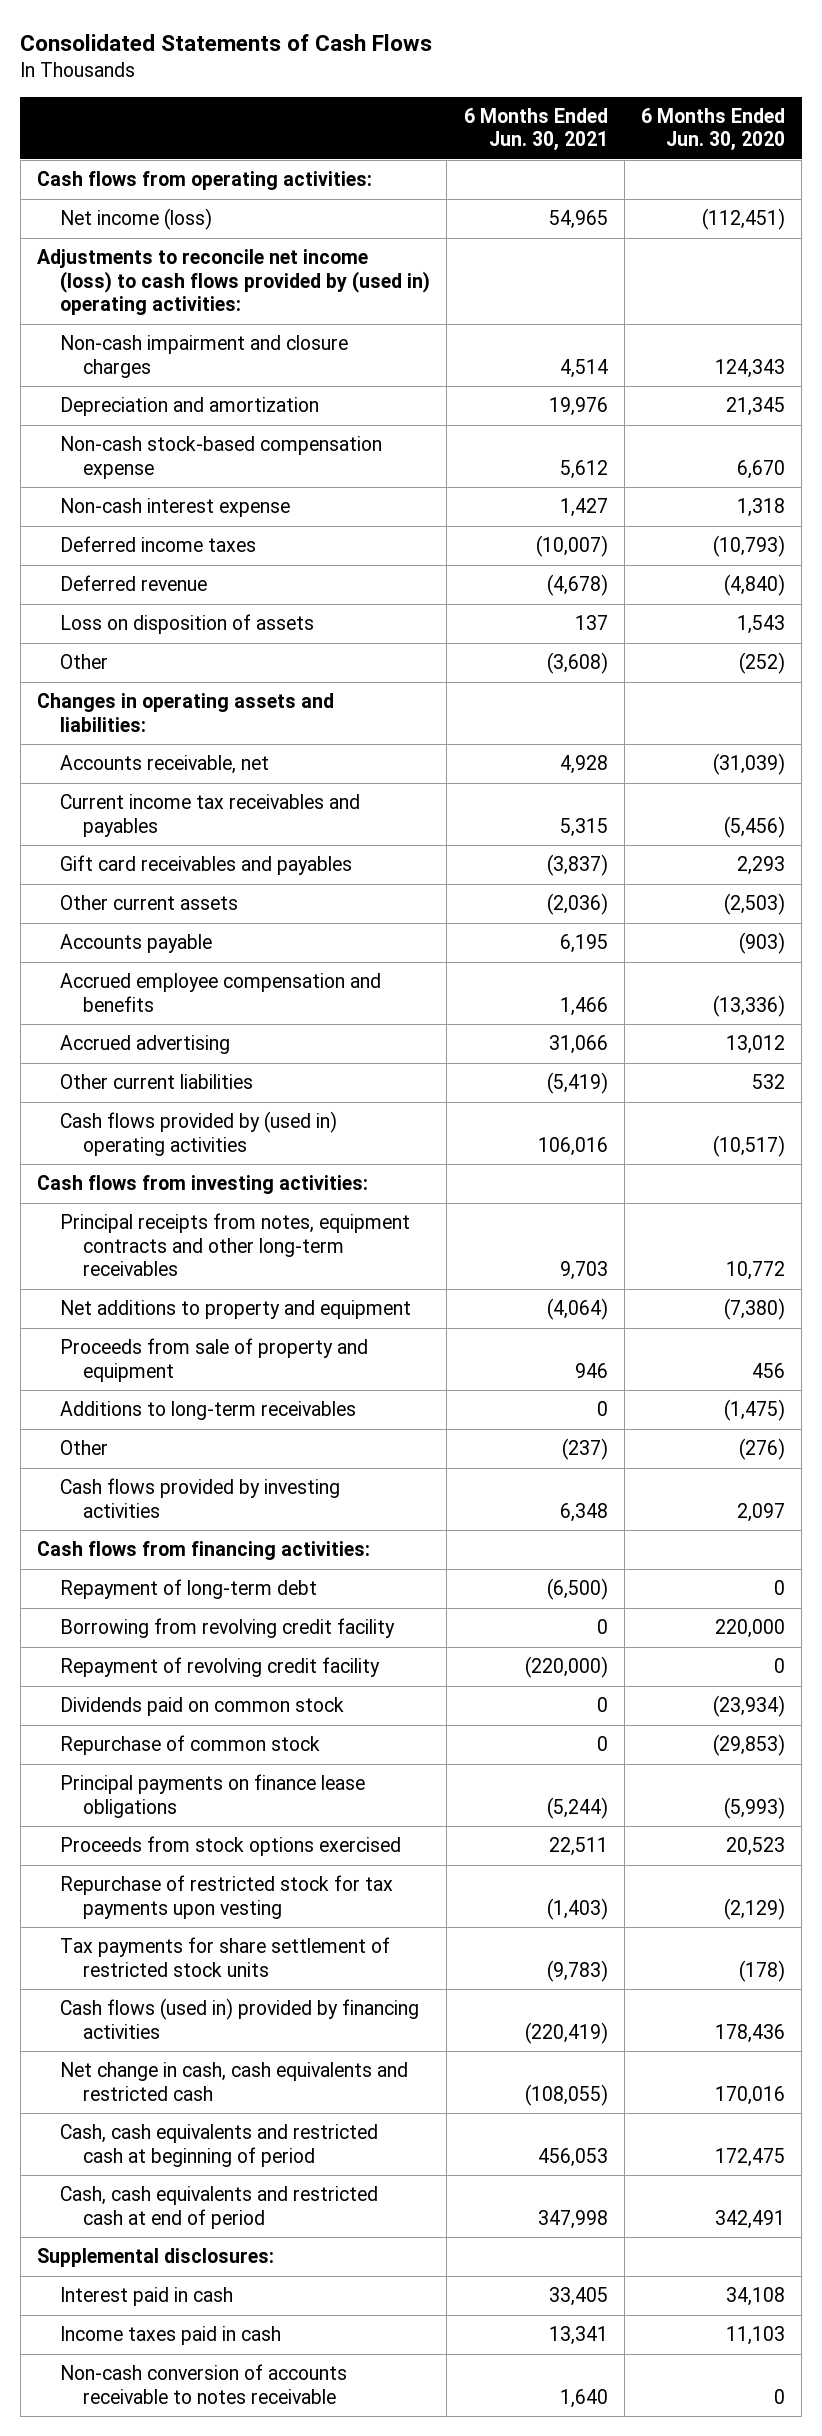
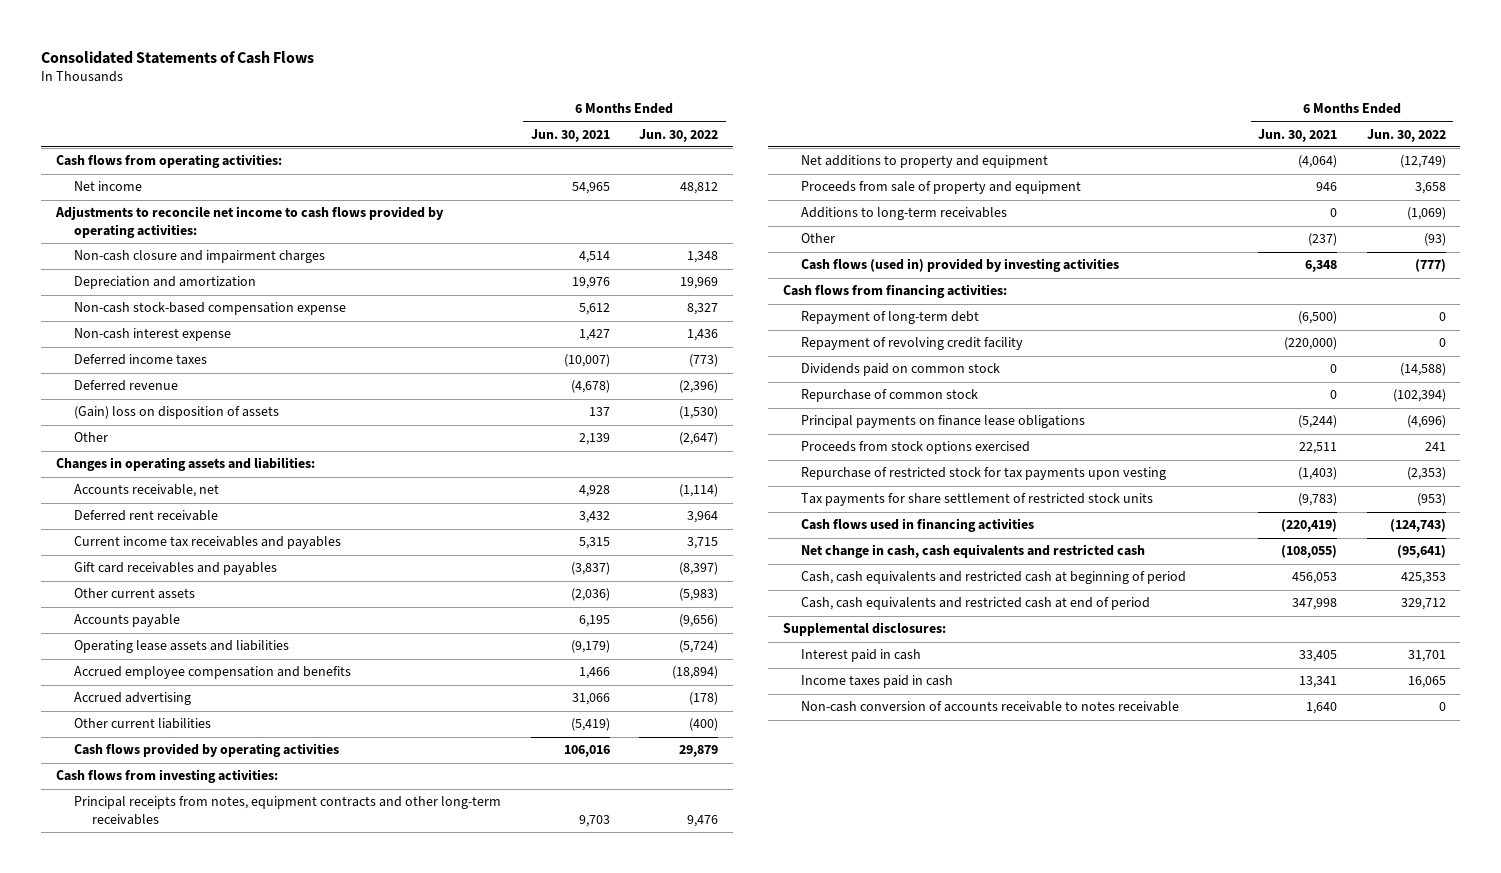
[641,107,786,152] 6 Months Ended Jun. 30, 2020 -> none
none -> [639,128,719,142] Jun. 30, 2022
[60,208,213,231] Net income (loss) -> [73,181,142,192] Net income
[37,249,431,316] Adjustments to reconcile net income (loss) to cash flows provided by (used in) operating activities: -> [54,206,444,238] Adjustments to reconcile net income to cash flows provided by operating activities:
[60,335,349,378] Non-cash impairment and closure charges -> [73,250,325,264] Non-cash closure and impairment charges
[60,614,315,635] Loss on disposition of assets -> [73,406,279,420] (Gain) loss on disposition of assets
[546,652,608,675] (3,608) -> [578,433,610,446] 2,139
none -> [73,510,218,522] Deferred rent receivable
none -> [73,640,289,654] Operating lease assets and liabilities
[60,1111,338,1156] Cash flows provided by (used in) operating activities -> [73,743,339,758] Cash flows provided by operating activities
[60,1478,341,1518] Cash flows provided by investing activities -> [801,258,1120,273] Cash flows (used in) provided by investing activities
[60,1618,396,1639] Borrowing from revolving credit facility -> none
[60,1998,420,2039] Cash flows (used in) provided by financing activities -> [801,518,1035,533] Cash flows used in financing activities

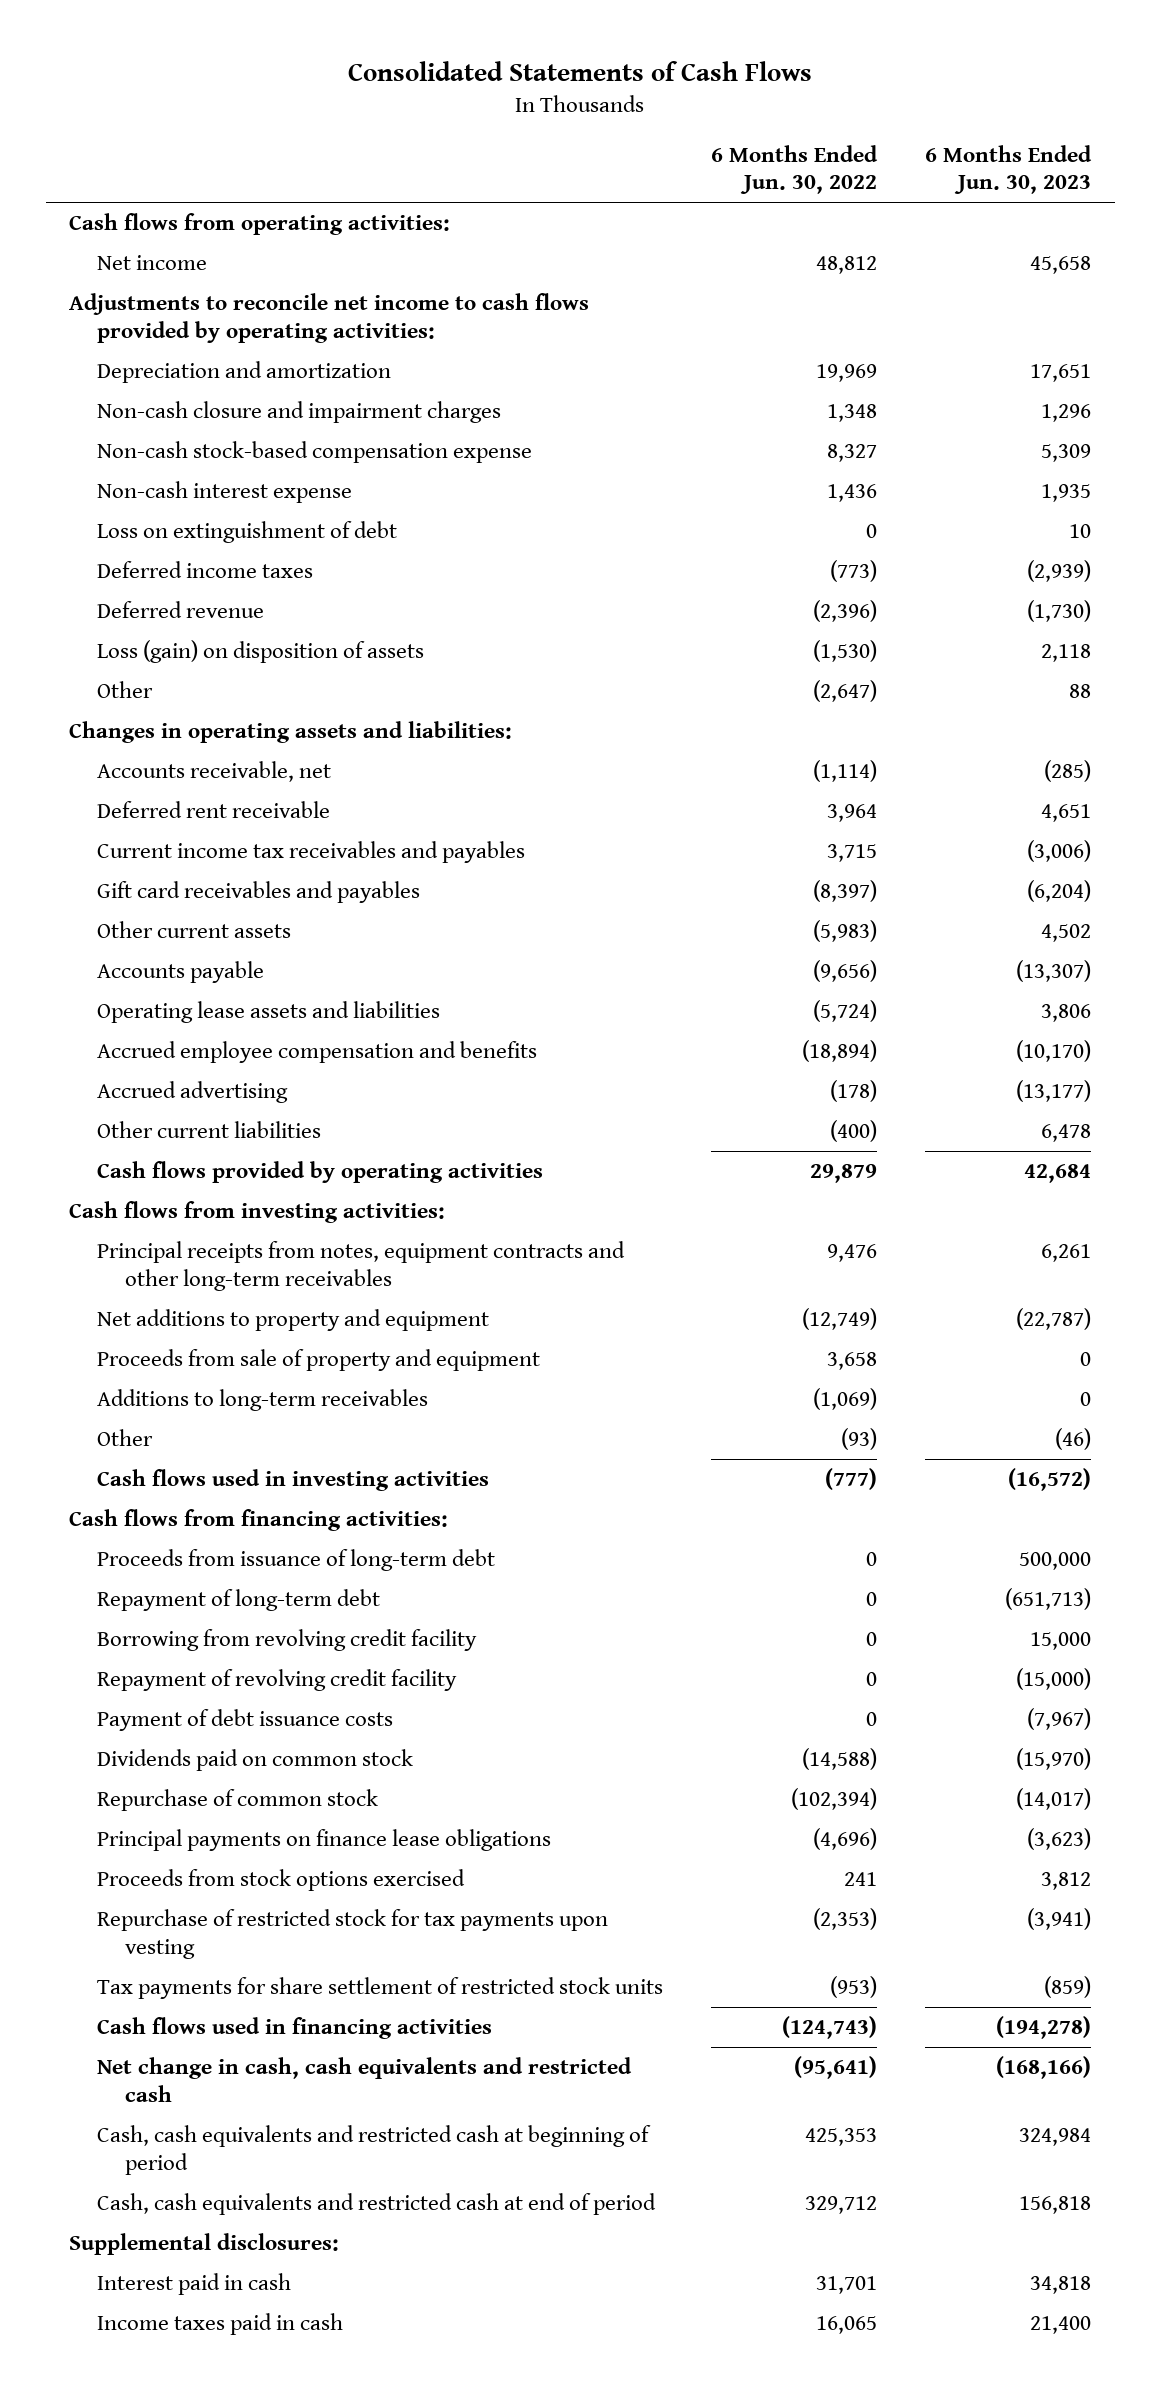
[530,128,610,142] Jun. 30, 2021 -> none
none -> [924,145,1092,195] 6 Months Ended Jun. 30, 2023
[73,250,325,264] Non-cash closure and impairment charges -> [97,401,502,424] Non-cash closure and impairment charges
none -> [97,521,398,544] Loss on extinguishment of debt
[73,406,279,420] (Gain) loss on disposition of assets -> [97,640,425,664] Loss (gain) on disposition of assets
[801,258,1120,273] Cash flows (used in) provided by investing activities -> [97,1469,490,1492] Cash flows used in investing activities
none -> [97,1549,496,1572] Proceeds from issuance of long-term debt
none -> [97,1629,478,1652] Borrowing from revolving credit facility
none -> [97,1709,394,1732] Payment of debt issuance costs
[801,701,1180,713] Non-cash conversion of accounts receivable to notes receivable -> none

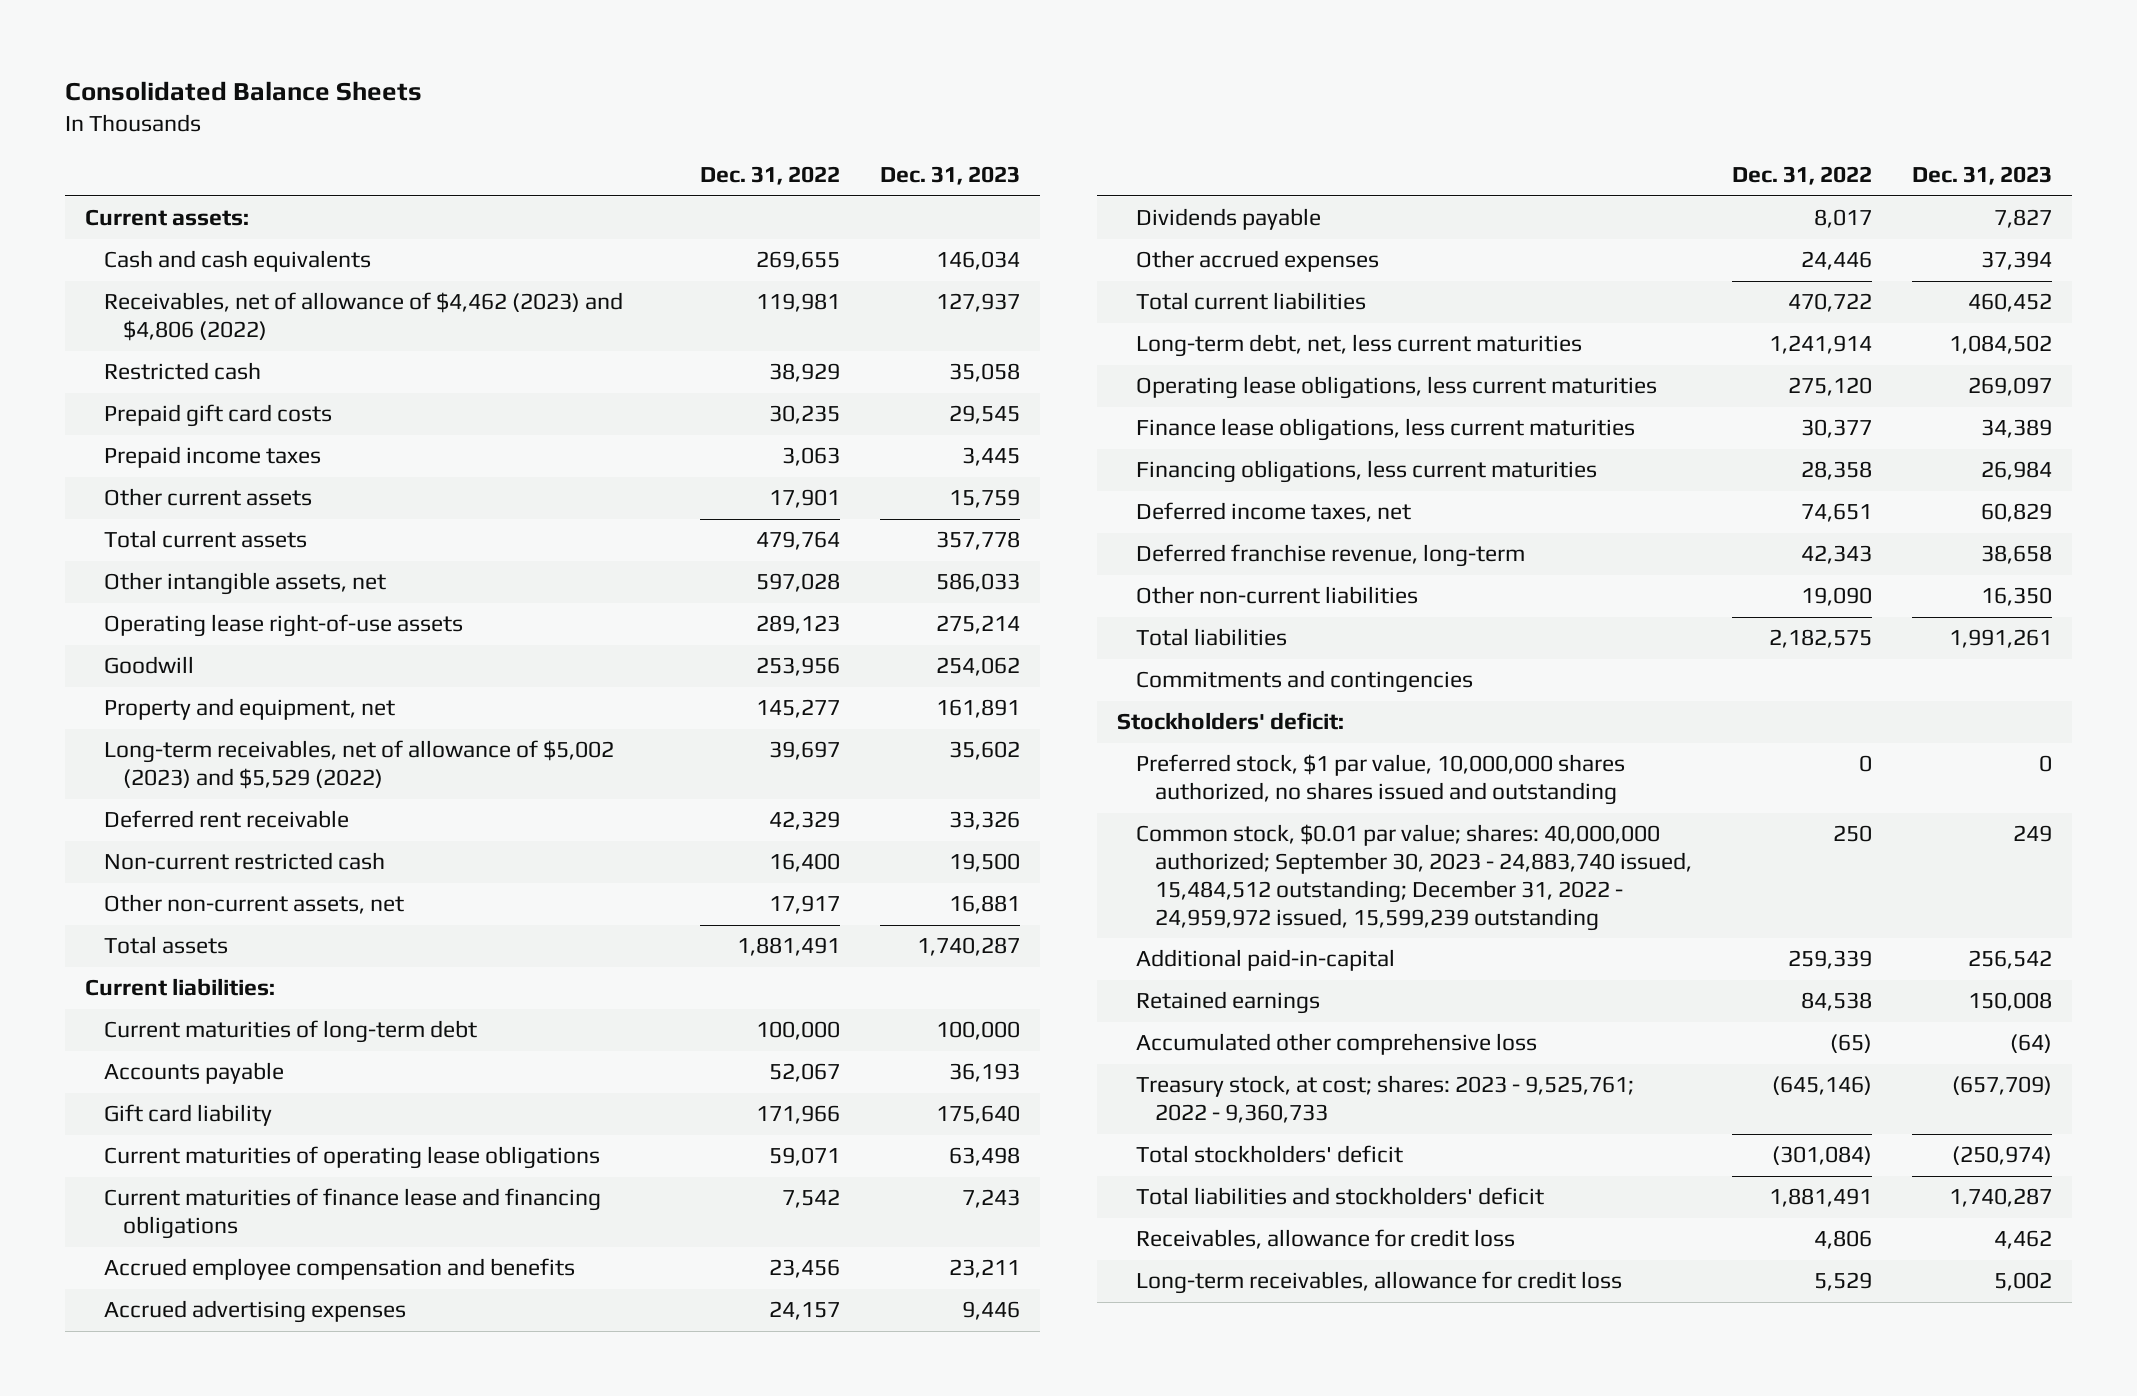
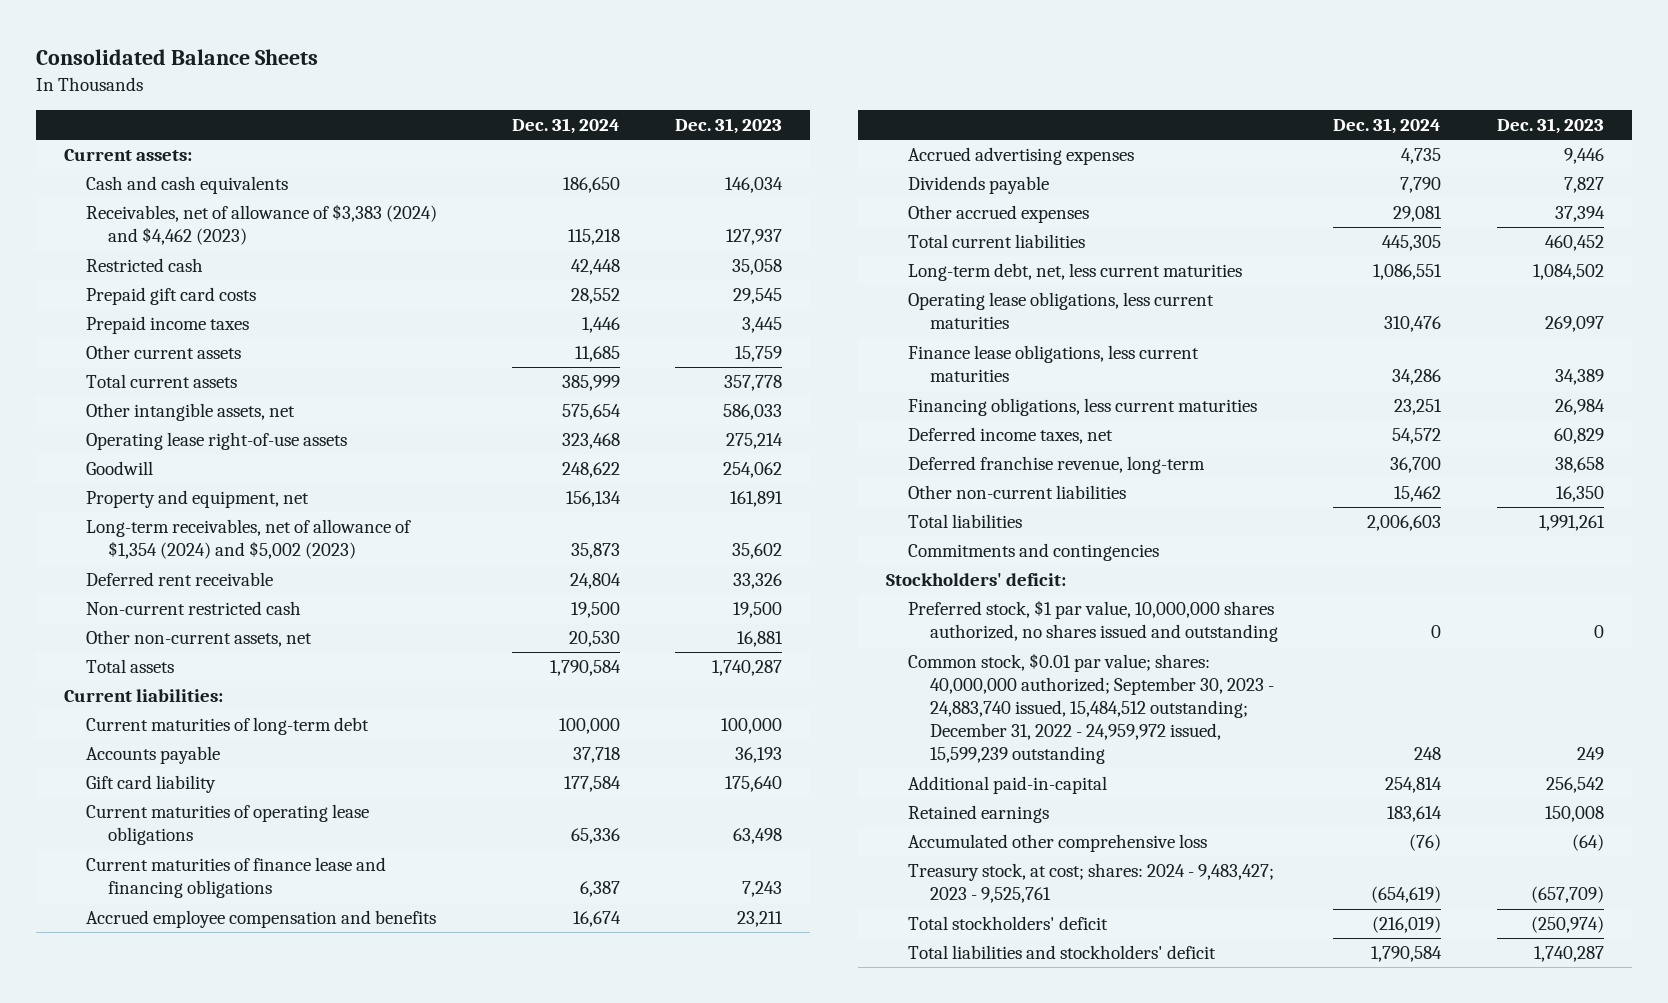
[699,166,840,186] Dec. 31, 2022 -> none
none -> [511,117,620,134] Dec. 31, 2024
[103,292,623,342] Receivables, net of allowance of $4,462 (2023) and $4,806 (2022) -> [85,204,437,246] Receivables, net of allowance of $3,383 (2024) and $4,462 (2023)
[103,740,614,790] Long-term receivables, net of allowance of $5,002 (2023) and $5,529 (2022) -> [85,519,411,560] Long-term receivables, net of allowance of $1,354 (2024) and $5,002 (2023)
[1135,1075,1634,1124] Treasury stock, at cost; shares: 2023 - 9,525,761; 2022 - 9,360,733 -> [907,863,1274,904] Treasury stock, at cost; shares: 2024 - 9,483,427; 2023 - 9,525,761
[1135,1229,1515,1250] Receivables, allowance for credit loss -> none
[1135,1271,1622,1295] Long-term receivables, allowance for credit loss -> none

